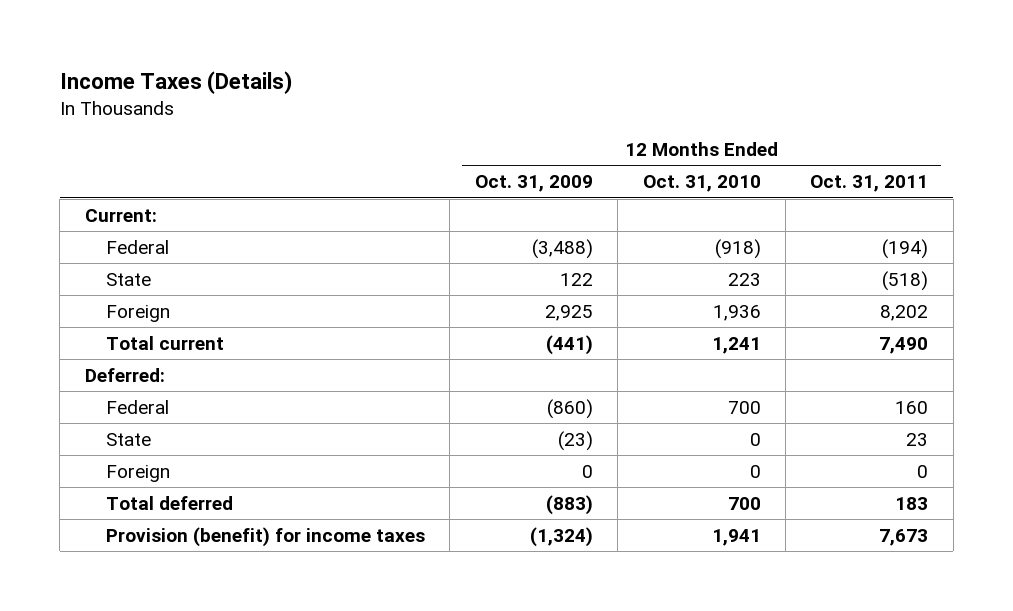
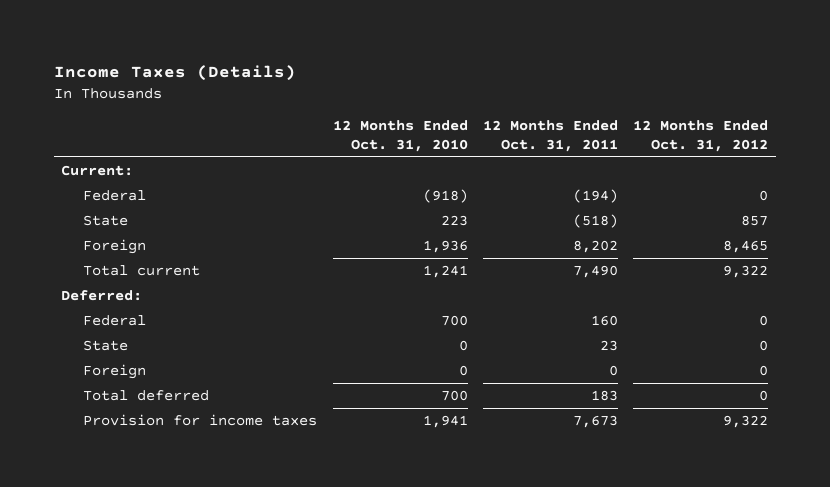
[474,175,593,193] Oct. 31, 2009 -> none
none -> [633,120,769,152] 12 Months Ended Oct. 31, 2012
[105,526,425,547] Provision (benefit) for income taxes -> [83,413,318,426] Provision for income taxes

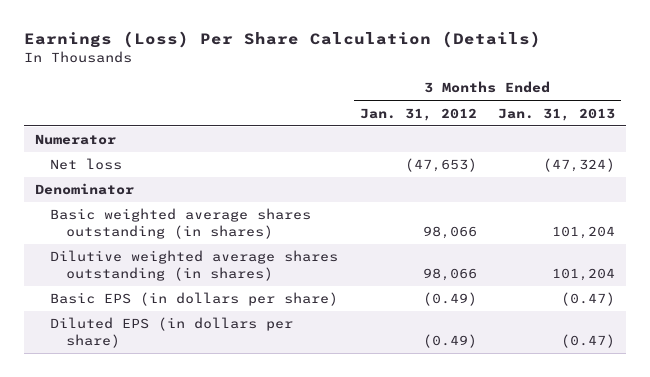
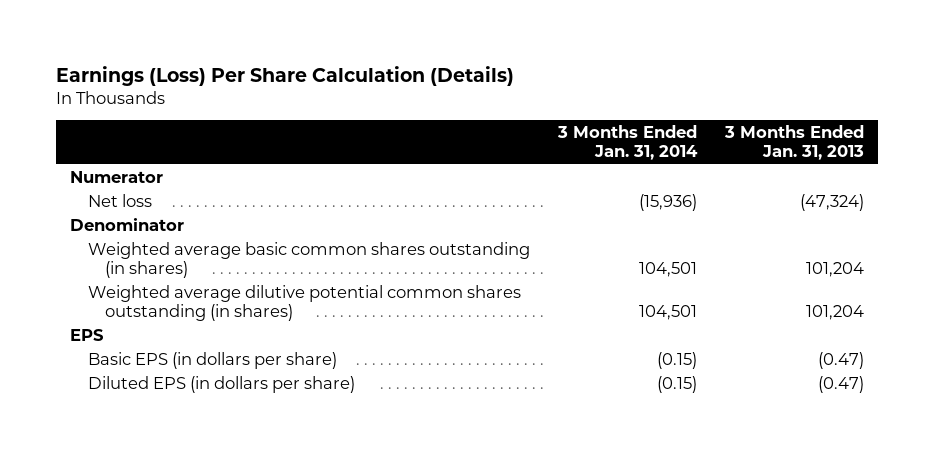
[359,107,477,121] Jan. 31, 2012 -> none
none -> [556,125,698,161] 3 Months Ended Jan. 31, 2014
[50,208,312,239] Basic weighted average shares outstanding (in shares) -> [87,241,530,278] Weighted average basic common shares outstanding (in shares)
[50,250,339,281] Dilutive weighted average shares outstanding (in shares) -> [87,284,521,321] Weighted average dilutive potential common shares outstanding (in shares)
none -> [70,328,105,341] EPS

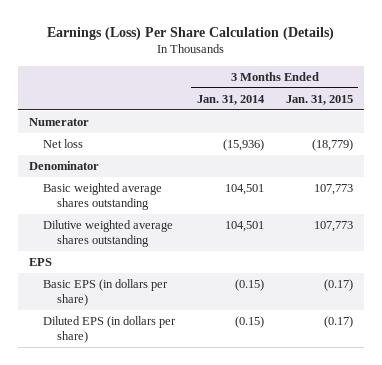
[724,125,865,161] 3 Months Ended Jan. 31, 2013 -> none
none -> [285,94,353,105] Jan. 31, 2015
[87,241,530,278] Weighted average basic common shares outstanding (in shares) -> [42,183,162,211] Basic weighted average shares outstanding
[87,284,521,321] Weighted average dilutive potential common shares outstanding (in shares) -> [42,220,173,248] Dilutive weighted average shares outstanding

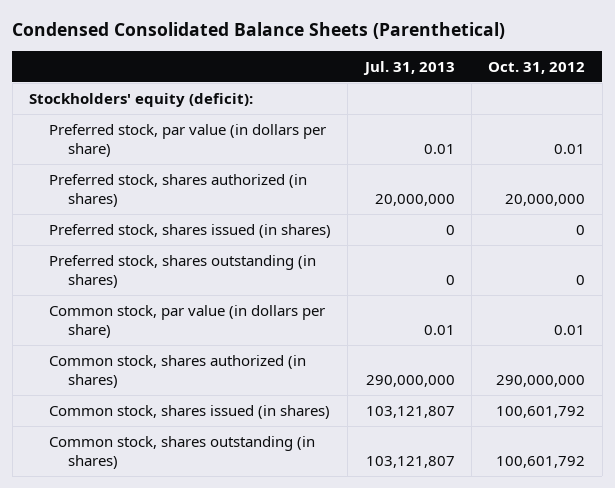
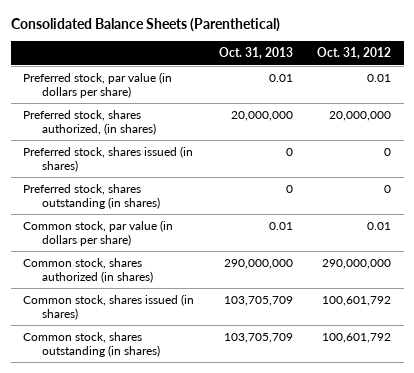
[12,21,506,39] Condensed Consolidated Balance Sheets (Parenthetical) -> [10,18,280,33] Consolidated Balance Sheets (Parenthetical)
[362,60,455,75] Jul. 31, 2013 -> none
none -> [218,47,293,60] Oct. 31, 2013
[29,92,254,107] Stockholders' equity (deficit): -> none
[48,173,307,207] Preferred stock, shares authorized (in shares) -> [22,109,156,136] Preferred stock, shares authorized, (in shares)

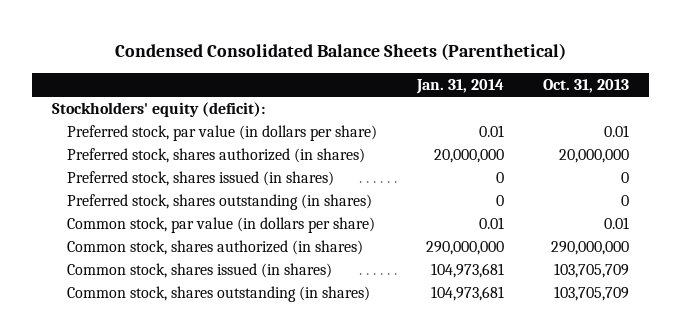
[10,18,280,33] Consolidated Balance Sheets (Parenthetical) -> [114,42,566,60] Condensed Consolidated Balance Sheets (Parenthetical)
[317,47,392,60] Oct. 31, 2012 -> none
none -> [415,78,504,94] Jan. 31, 2014
none -> [52,102,266,118] Stockholders' equity (deficit):
[22,109,156,136] Preferred stock, shares authorized, (in shares) -> [67,148,366,164] Preferred stock, shares authorized (in shares)

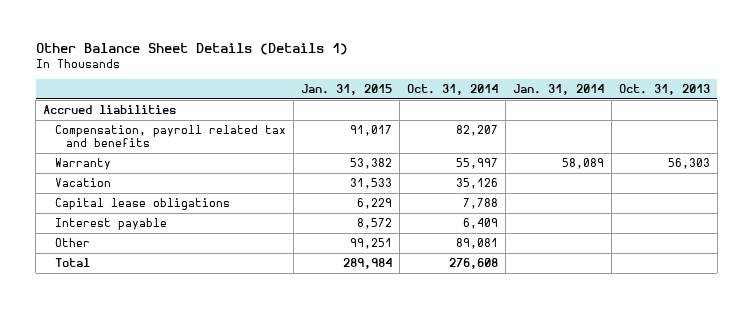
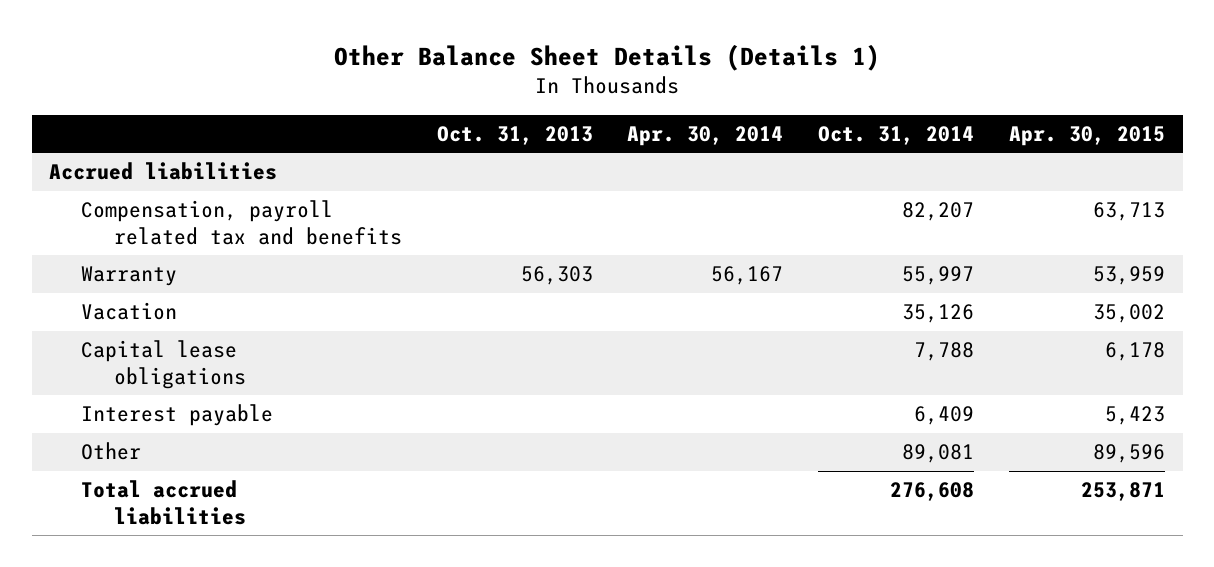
[300,83,392,95] Jan. 31, 2015 -> none
[512,83,604,95] Jan. 31, 2014 -> none
none -> [627,125,784,146] Apr. 30, 2014
none -> [1009,125,1166,146] Apr. 30, 2015
[54,258,90,268] Total -> [81,480,246,525] Total accrued liabilities

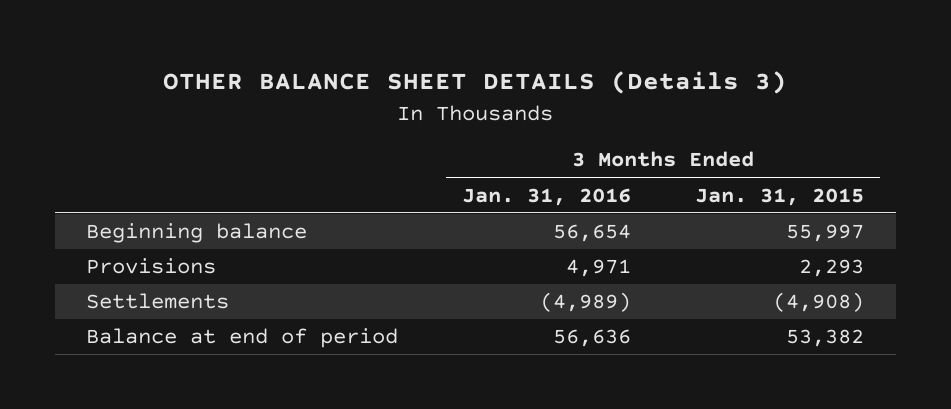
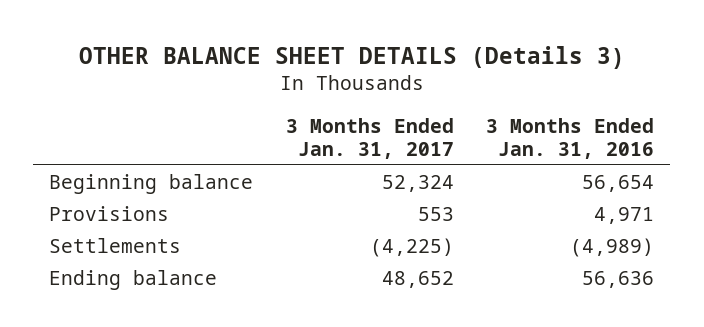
[695,187,865,206] Jan. 31, 2015 -> none
none -> [285,117,454,160] 3 Months Ended Jan. 31, 2017
[86,328,399,349] Balance at end of period -> [49,269,218,290] Ending balance

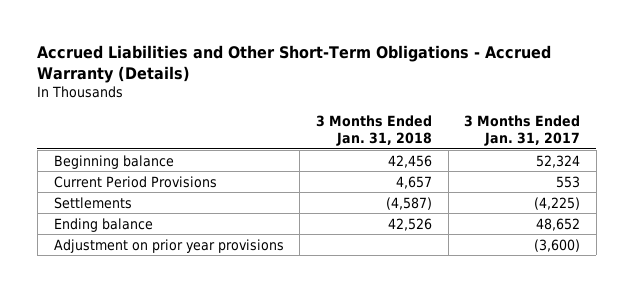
[78,45,625,69] OTHER BALANCE SHEET DETAILS (Details 3) -> [37,45,552,84] Accrued Liabilities and Other Short-Term Obligations - Accrued Warranty (Details)
[486,117,655,160] 3 Months Ended Jan. 31, 2016 -> none
none -> [315,115,432,146] 3 Months Ended Jan. 31, 2018
[49,205,170,221] Provisions -> [53,175,217,188] Current Period Provisions
none -> [53,238,284,253] Adjustment on prior year provisions

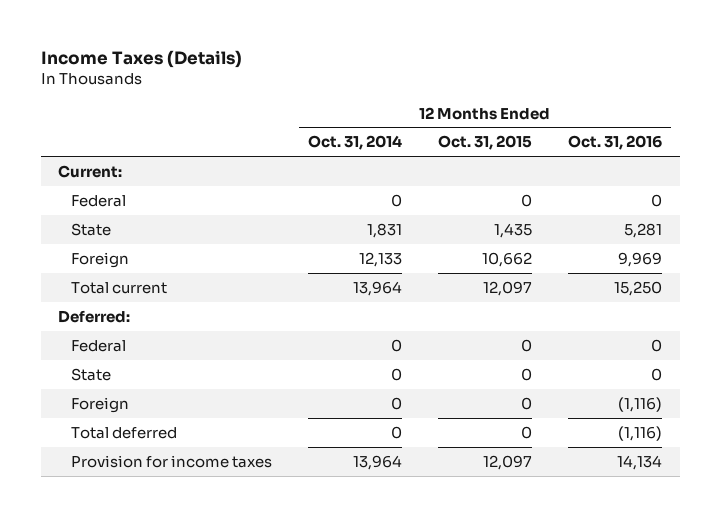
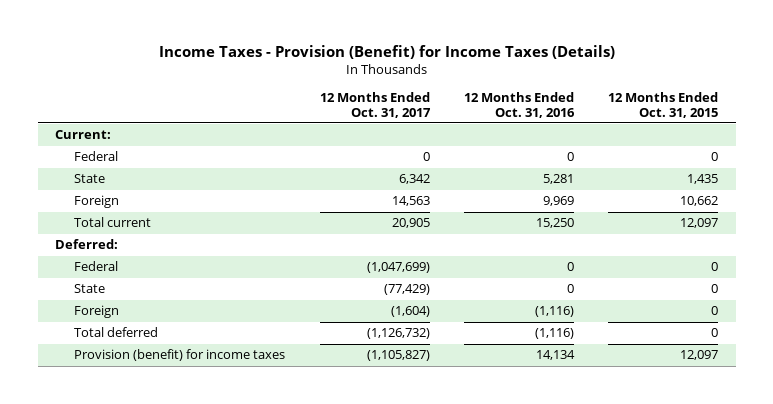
[40,49,242,68] Income Taxes (Details) -> [158,45,615,60] Income Taxes - Provision (Benefit) for Income Taxes (Details)
[307,135,402,151] Oct. 31, 2014 -> none
none -> [319,91,431,118] 12 Months Ended Oct. 31, 2017
[71,454,273,468] Provision for income taxes -> [74,349,286,362] Provision (benefit) for income taxes

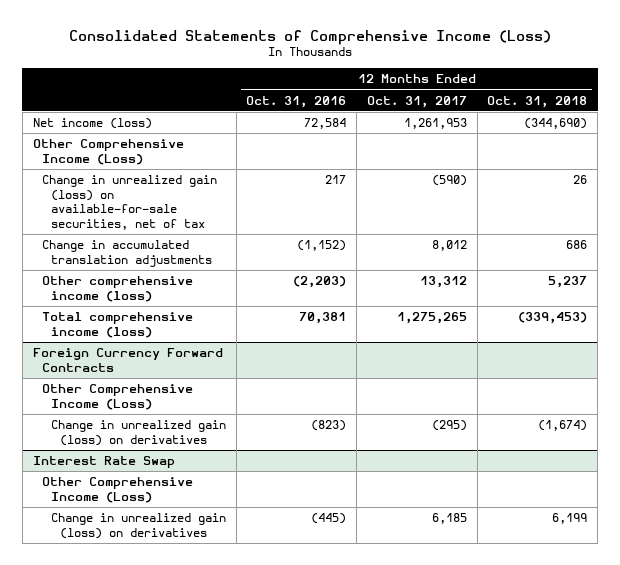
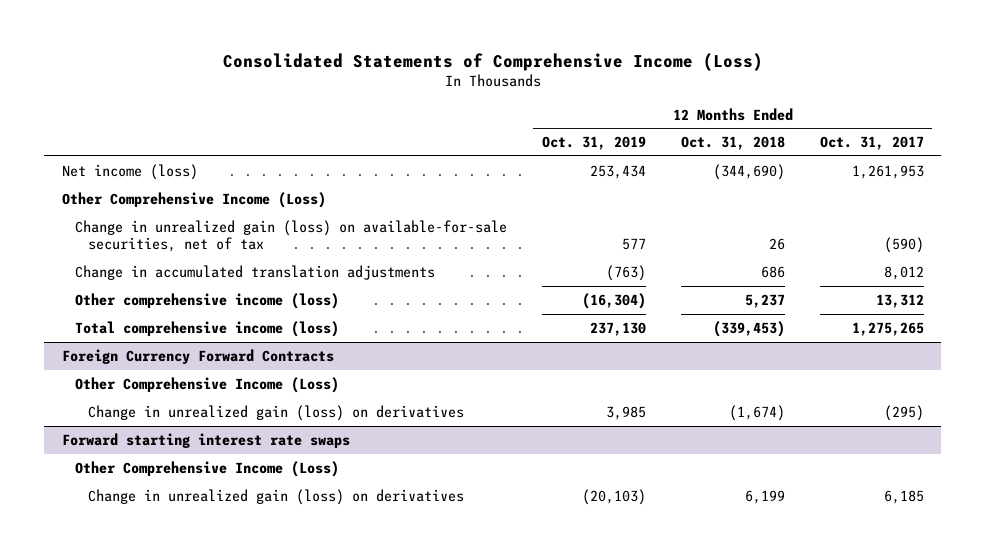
[246,95,347,108] Oct. 31, 2016 -> none
none -> [541,136,646,151] Oct. 31, 2019
[32,456,175,469] Interest Rate Swap -> [61,432,350,448] Forward starting interest rate swaps

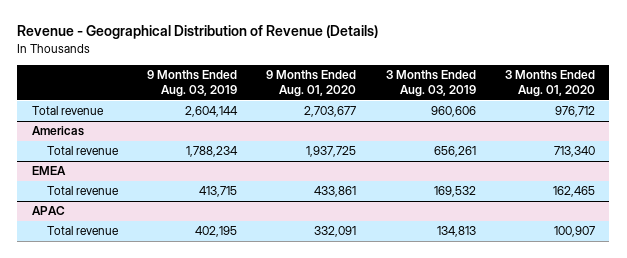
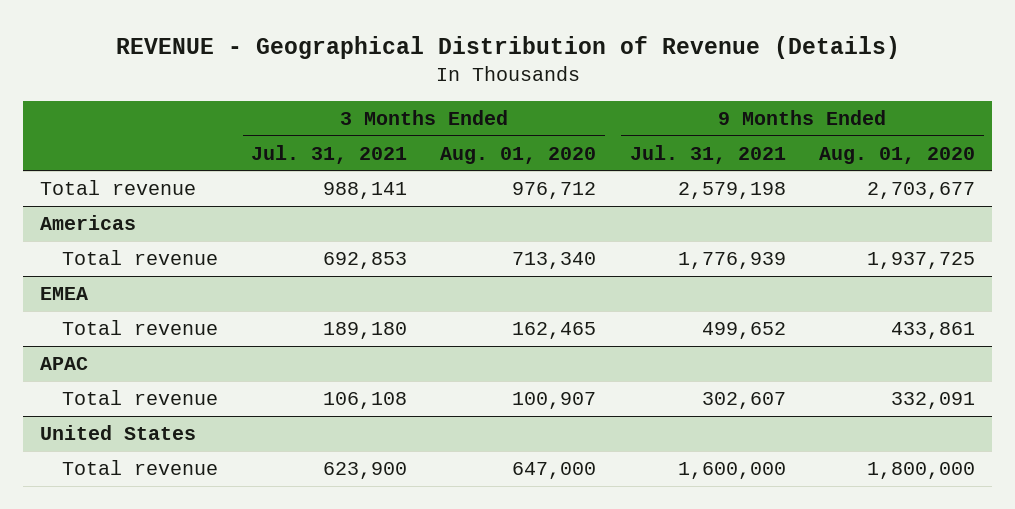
[17,25,379,40] Revenue - Geographical Distribution of Revenue (Details) -> [115,36,900,60] REVENUE - Geographical Distribution of Revenue (Details)
[147,70,238,98] 9 Months Ended Aug. 03, 2019 -> none
[385,70,476,98] 3 Months Ended Aug. 03, 2019 -> none
none -> [250,144,407,164] Jul. 31, 2021
none -> [629,144,786,164] Jul. 31, 2021
none -> [40,424,197,440] United States
none -> [61,459,218,475] Total revenue

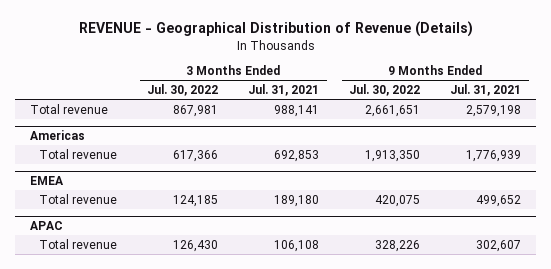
[440,146,597,164] Aug. 01, 2020 -> none
[819,146,976,164] Aug. 01, 2020 -> none
none -> [147,84,219,97] Jul. 30, 2022
none -> [349,84,421,97] Jul. 30, 2022
[40,424,197,440] United States -> none
[61,459,218,475] Total revenue -> none

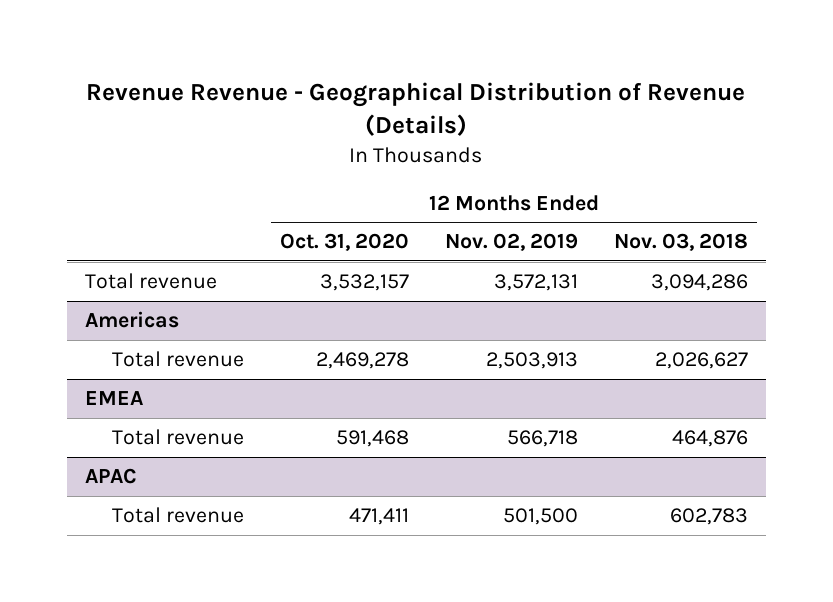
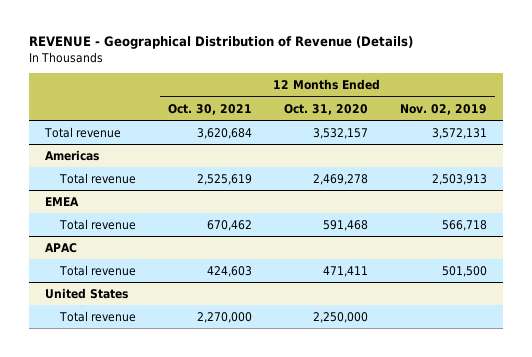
[86,82,746,137] Revenue Revenue - Geographical Distribution of Revenue (Details) -> [28,36,413,50] REVENUE - Geographical Distribution of Revenue (Details)
[614,233,749,252] Nov. 03, 2018 -> none
none -> [167,103,252,115] Oct. 30, 2021
none -> [44,287,128,299] United States
none -> [58,310,136,322] Total revenue

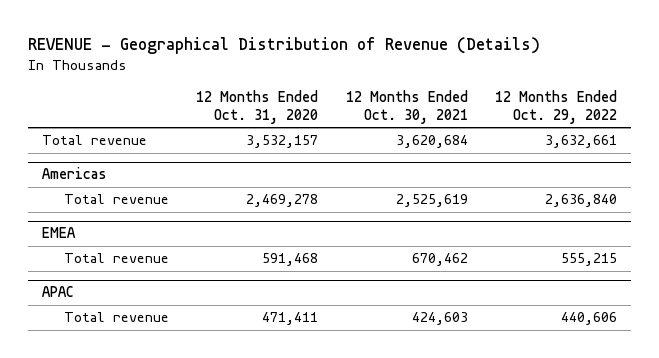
[399,103,487,115] Nov. 02, 2019 -> none
none -> [495,89,618,124] 12 Months Ended Oct. 29, 2022
[44,287,128,299] United States -> none
[58,310,136,322] Total revenue -> none

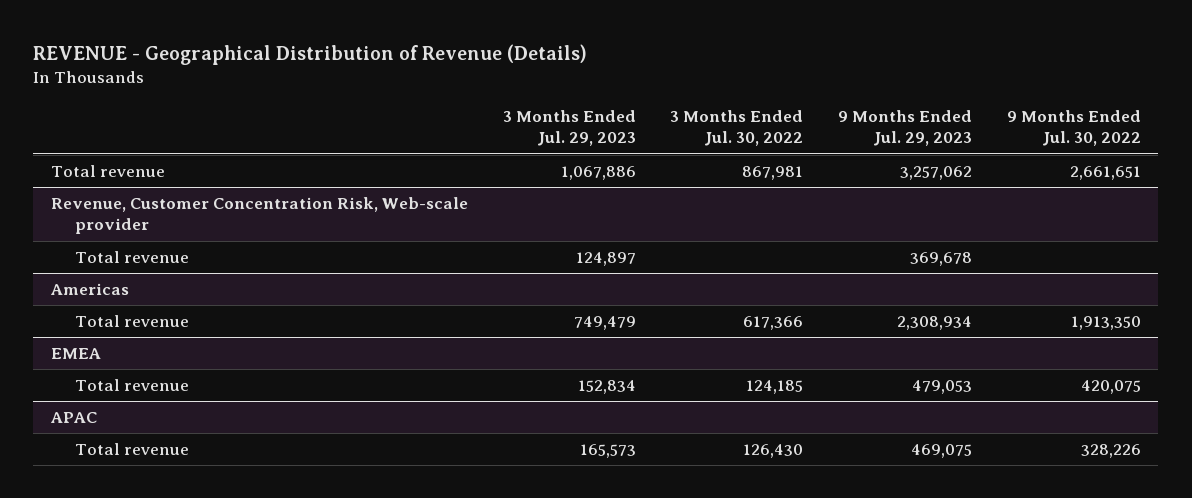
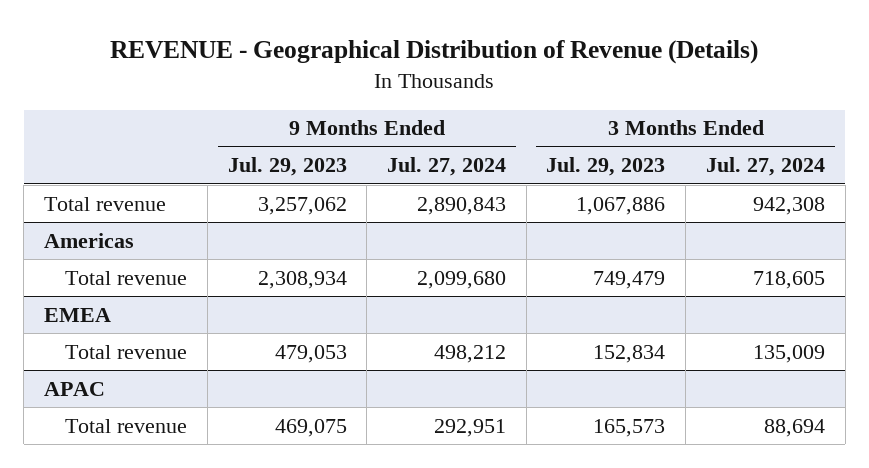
[670,109,804,147] 3 Months Ended Jul. 30, 2022 -> none
[1007,109,1142,147] 9 Months Ended Jul. 30, 2022 -> none
none -> [387,157,507,177] Jul. 27, 2024
none -> [705,157,825,177] Jul. 27, 2024
[50,197,468,235] Revenue, Customer Concentration Risk, Web-scale provider -> none
[75,251,190,264] Total revenue -> none

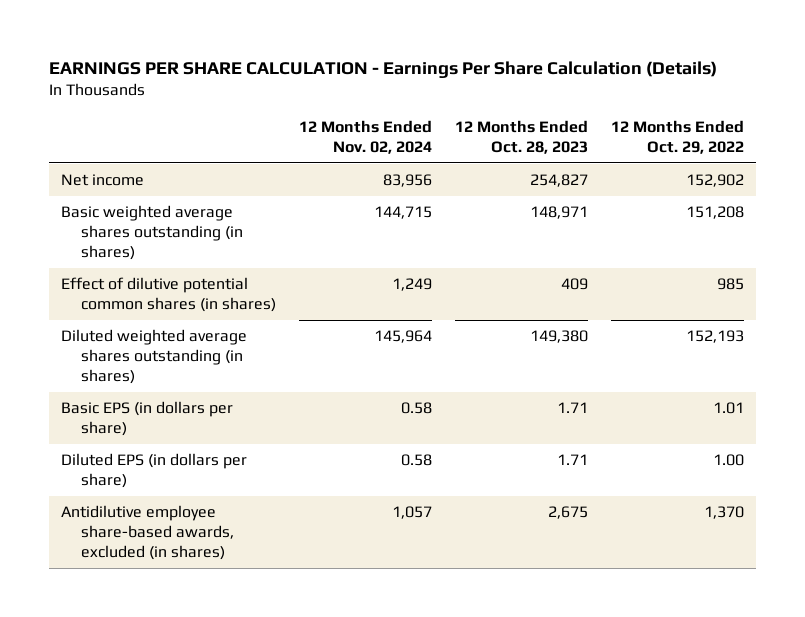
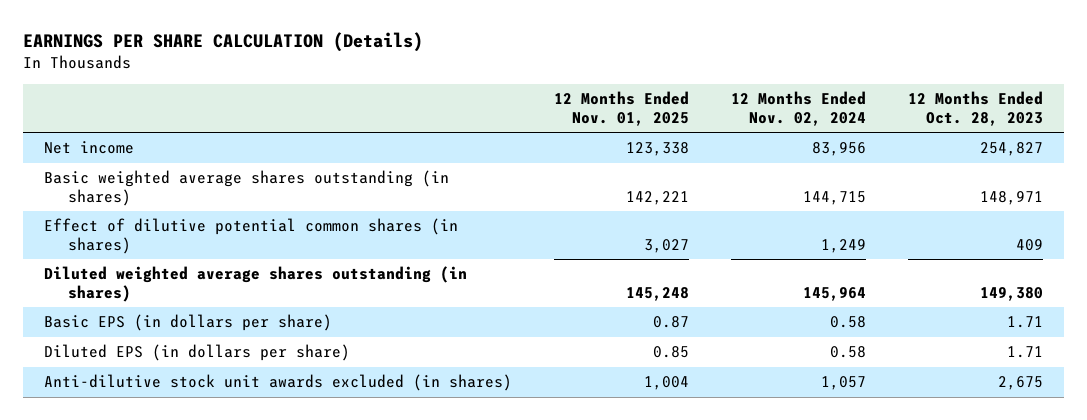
[49,60,718,78] EARNINGS PER SHARE CALCULATION - Earnings Per Share Calculation (Details) -> [22,32,423,53] EARNINGS PER SHARE CALCULATION (Details)
[611,120,745,154] 12 Months Ended Oct. 29, 2022 -> none
none -> [553,91,689,126] 12 Months Ended Nov. 01, 2025
[60,505,235,560] Antidilutive employee share-based awards, excluded (in shares) -> [43,374,512,392] Anti-dilutive stock unit awards excluded (in shares)

